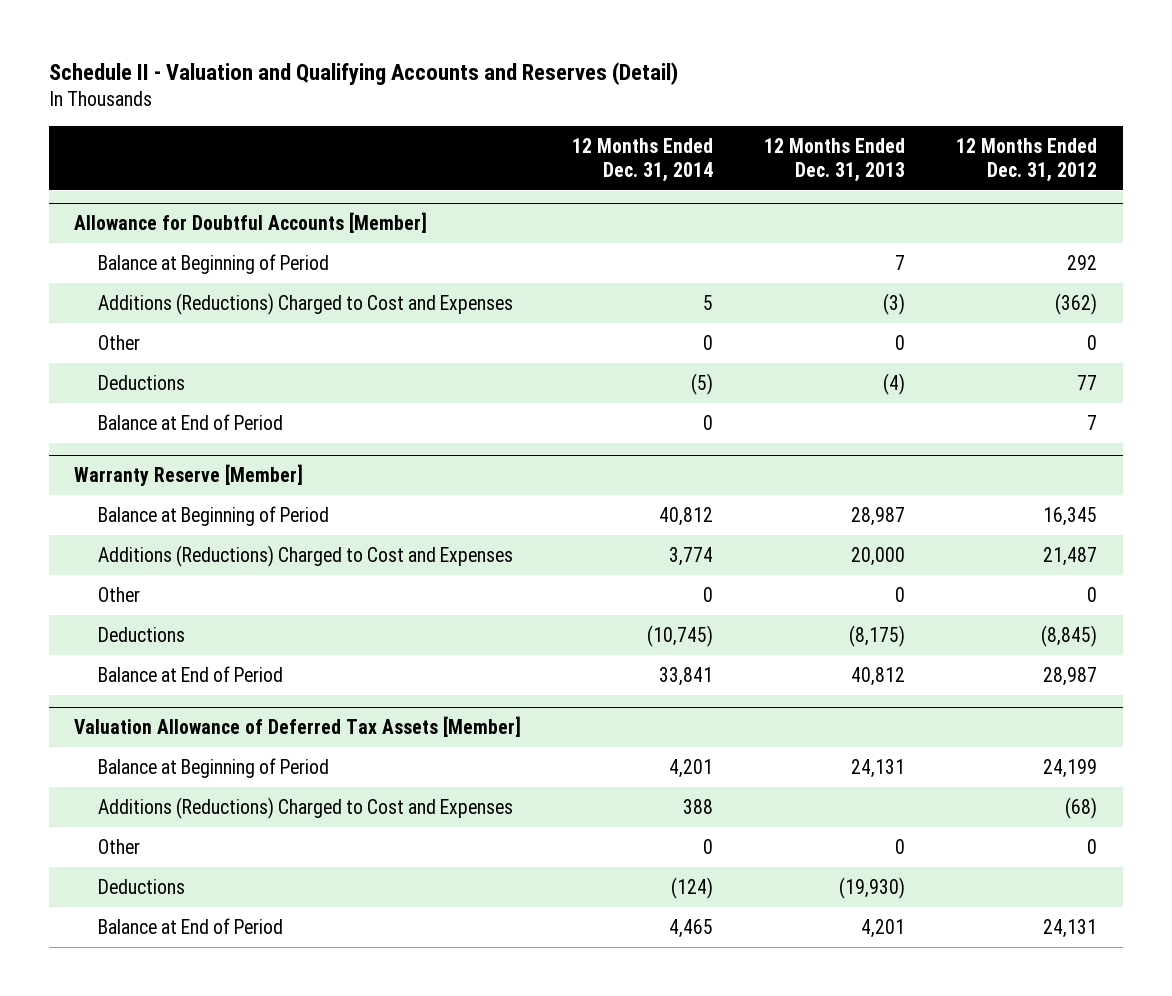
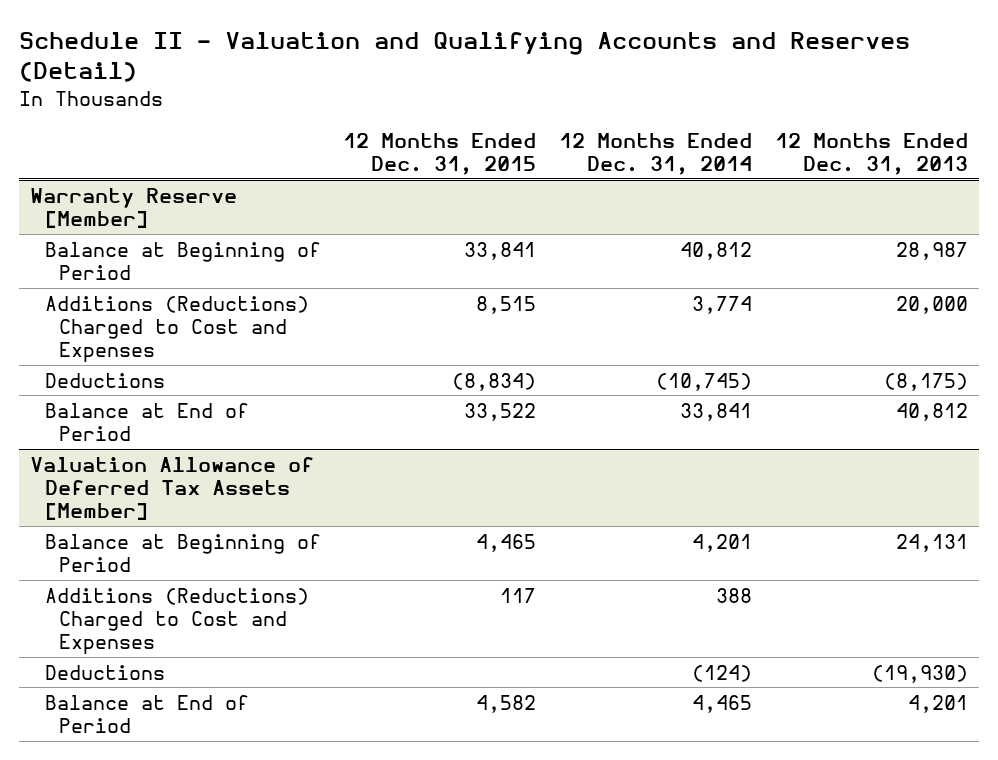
[956,137,1098,182] 12 Months Ended Dec. 31, 2012 -> none
none -> [343,132,537,176] 12 Months Ended Dec. 31, 2015
[74,211,428,233] Allowance for Doubtful Accounts [Member] -> none
[97,253,329,274] Balance at Beginning of Period -> none
[97,292,513,315] Additions (Reductions) Charged to Cost and Expenses -> none
[97,334,140,350] Other -> none
[97,374,185,390] Deductions -> none
[97,413,283,430] Balance at End of Period -> none
[97,586,140,602] Other -> none
[97,838,140,854] Other -> none

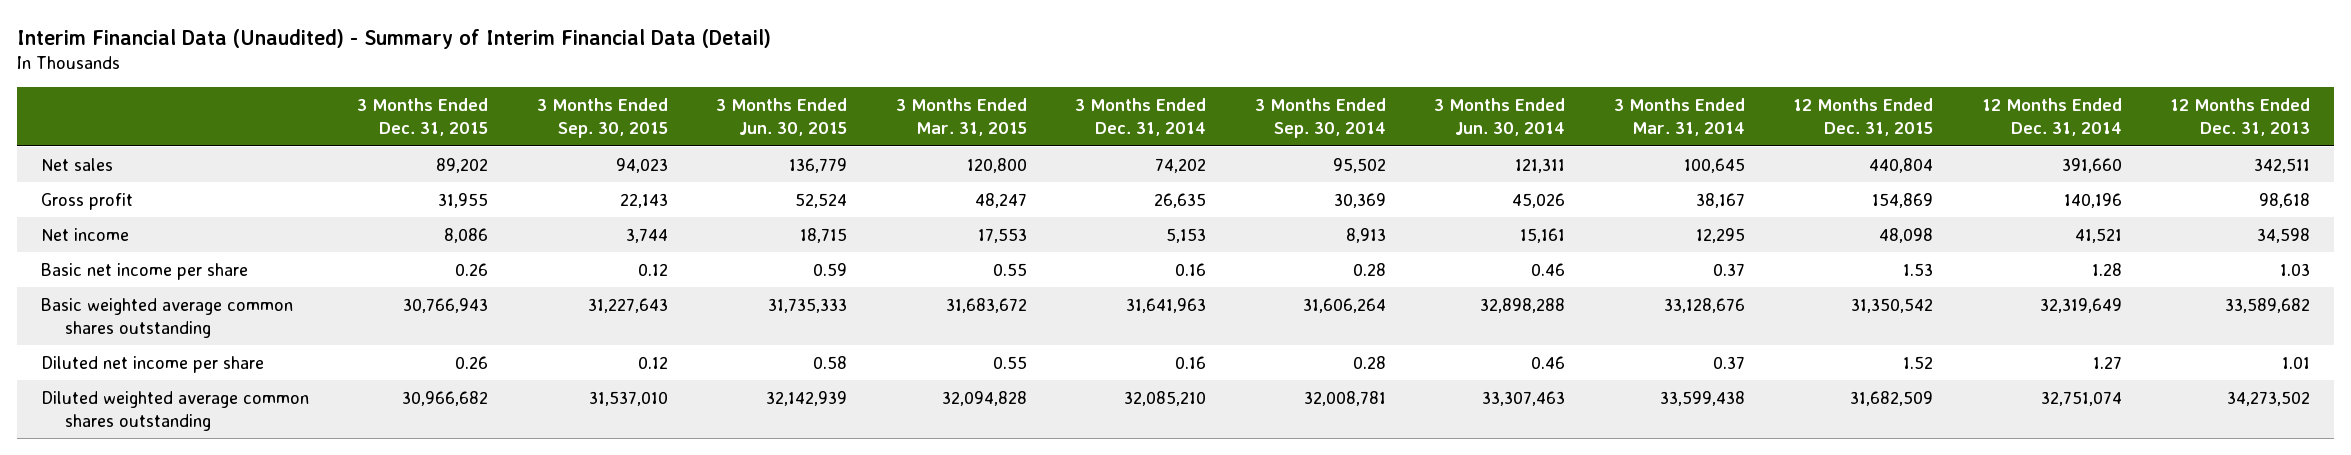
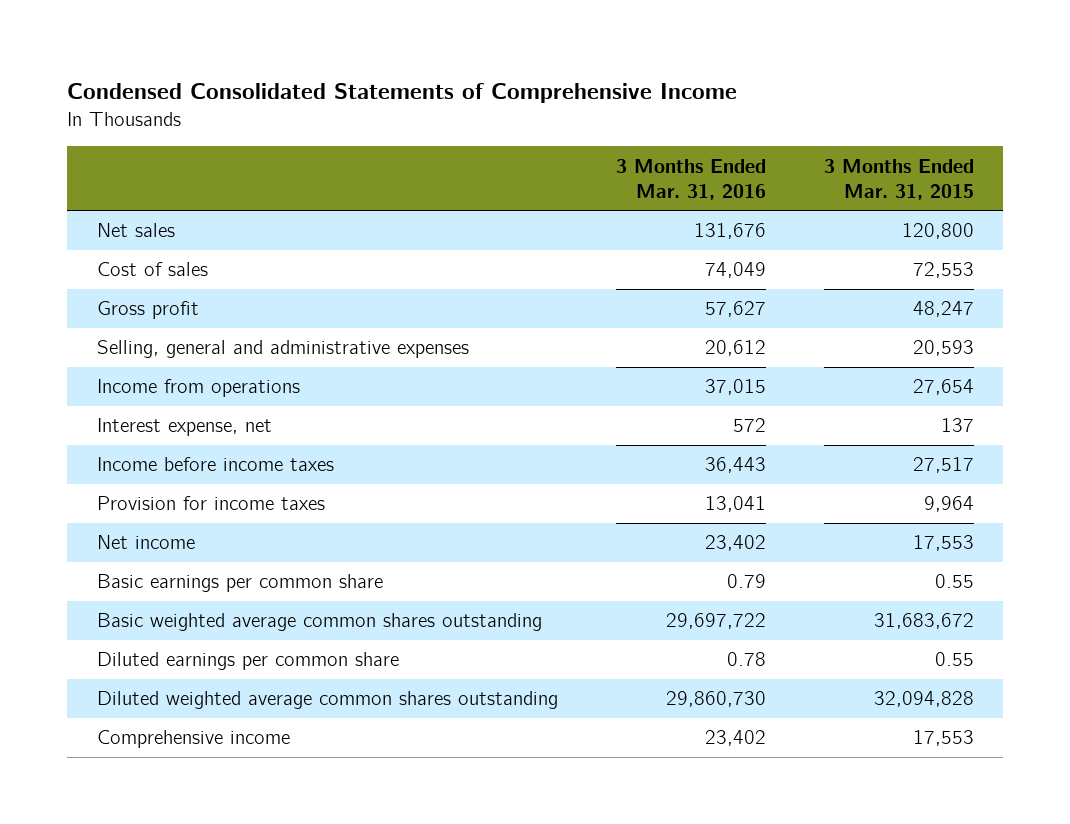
[16,28,771,49] Interim Financial Data (Unaudited) - Summary of Interim Financial Data (Detail) -> [67,82,738,103] Condensed Consolidated Statements of Comprehensive Income
[357,98,489,137] 3 Months Ended Dec. 31, 2015 -> none
[536,98,668,139] 3 Months Ended Sep. 30, 2015 -> none
[716,98,848,137] 3 Months Ended Jun. 30, 2015 -> none
[1075,98,1207,137] 3 Months Ended Dec. 31, 2014 -> none
[1254,98,1386,139] 3 Months Ended Sep. 30, 2014 -> none
[1434,98,1566,137] 3 Months Ended Jun. 30, 2014 -> none
[1613,98,1745,137] 3 Months Ended Mar. 31, 2014 -> none
[1793,98,1934,137] 12 Months Ended Dec. 31, 2015 -> none
[1981,98,2122,137] 12 Months Ended Dec. 31, 2014 -> none
[2170,98,2311,137] 12 Months Ended Dec. 31, 2013 -> none
none -> [615,158,766,200] 3 Months Ended Mar. 31, 2016
none -> [96,262,208,277] Cost of sales
none -> [96,340,469,359] Selling, general and administrative expenses
none -> [96,379,300,398] Income from operations
none -> [96,418,272,437] Interest expense, net
none -> [96,457,334,472] Income before income taxes
none -> [96,496,325,511] Provision for income taxes
[40,262,248,280] Basic net income per share -> [96,574,383,593] Basic earnings per common share
[40,355,264,373] Diluted net income per share -> [96,652,399,671] Diluted earnings per common share
none -> [96,730,290,749] Comprehensive income

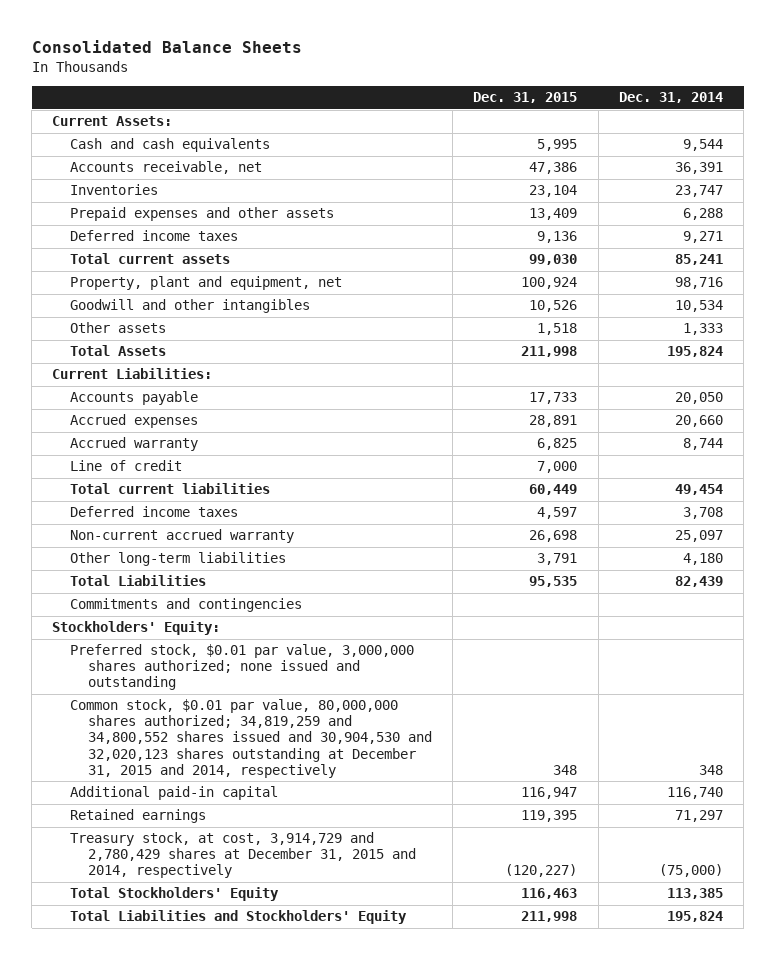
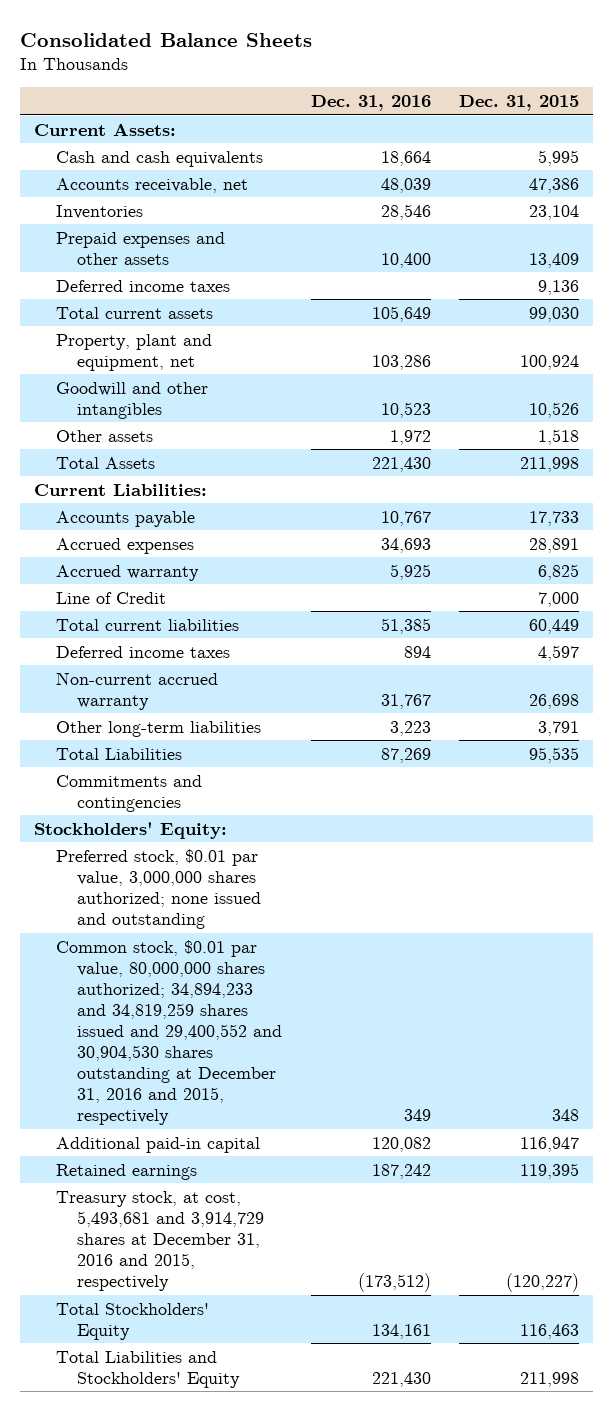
[618,92,723,104] Dec. 31, 2014 -> none
none -> [310,95,431,112] Dec. 31, 2016
[70,460,183,472] Line of credit -> [55,591,166,604] Line of Credit
[70,699,432,778] Common stock, $0.01 par value, 80,000,000 shares authorized; 34,819,259 and 34,800,552 shares issued and 30,904,530 and 32,020,123 shares outstanding at December 31, 2015 and 2014, respectively -> [55,939,283,1125] Common stock, $0.01 par value, 80,000,000 shares authorized; 34,894,233 and 34,819,259 shares issued and 29,400,552 and 30,904,530 shares outstanding at December 31, 2016 and 2015, respectively
[70,832,416,879] Treasury stock, at cost, 3,914,729 and 2,780,429 shares at December 31, 2015 and 2014, respectively -> [55,1190,265,1291] Treasury stock, at cost, 5,493,681 and 3,914,729 shares at December 31, 2016 and 2015, respectively

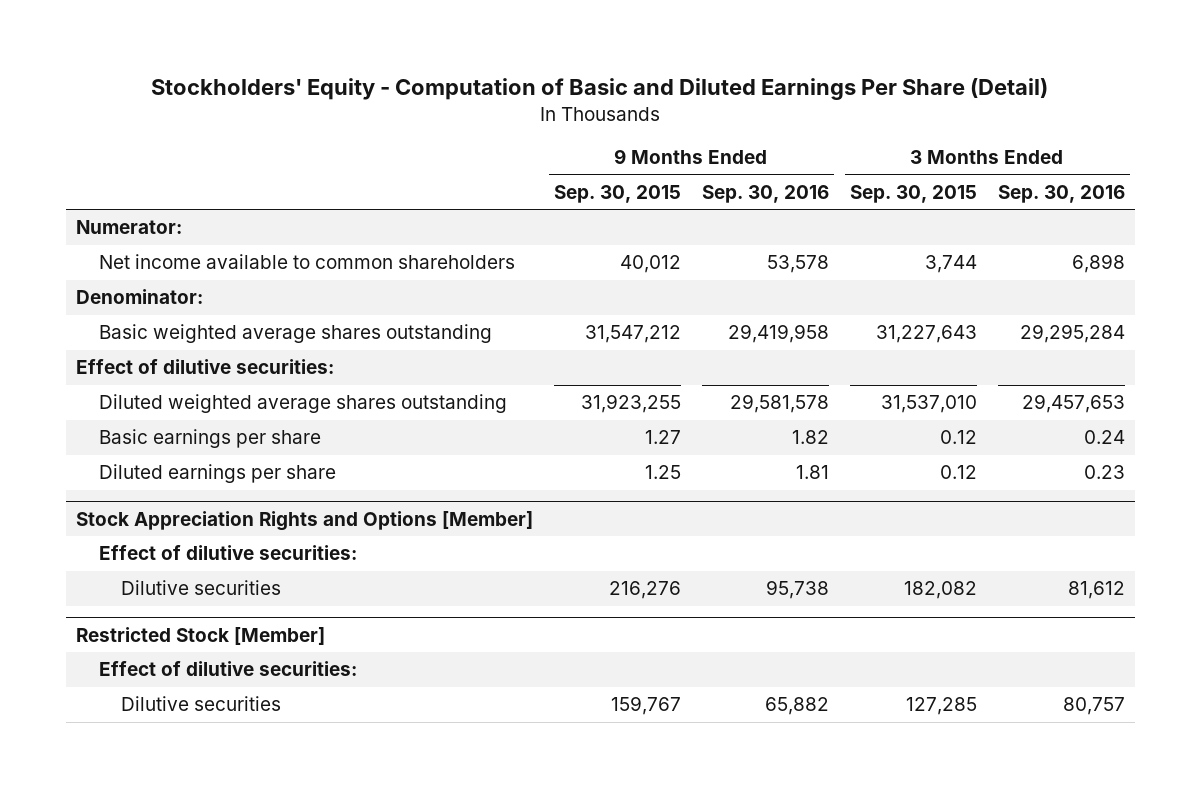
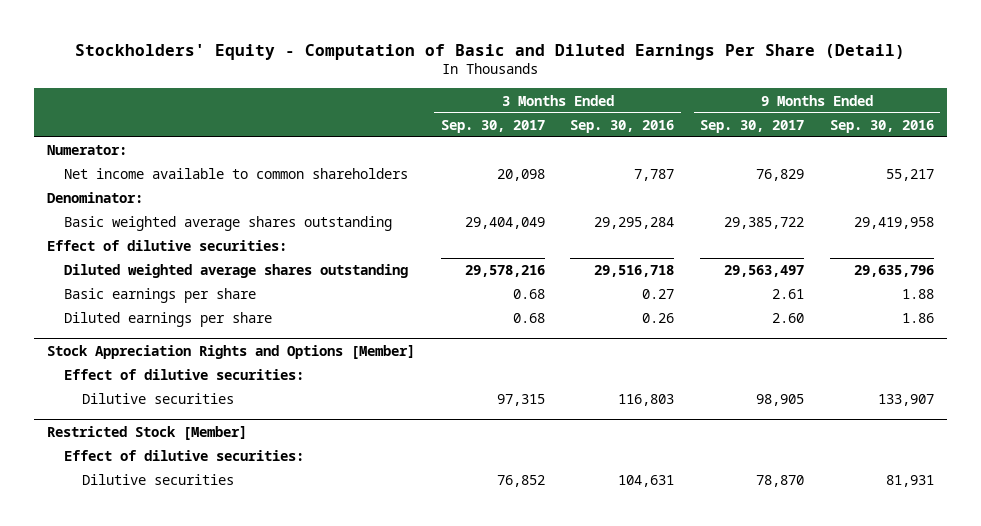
[553,184,681,203] Sep. 30, 2015 -> none
[849,184,977,203] Sep. 30, 2015 -> none
none -> [440,119,545,133] Sep. 30, 2017
none -> [700,119,805,133] Sep. 30, 2017
[766,255,829,274] 53,578 -> [885,169,934,182] 55,217
[1071,254,1125,274] 6,898 -> [634,169,675,182] 7,787
[729,394,829,414] 29,581,578 -> [853,265,934,278] 29,635,796
[1021,394,1125,414] 29,457,653 -> [594,265,675,278] 29,516,718
[791,430,829,445] 1.82 -> [901,289,934,300] 1.88
[1083,430,1125,445] 0.24 -> [642,289,675,300] 0.27
[795,465,829,480] 1.81 -> [901,313,934,324] 1.86
[1083,465,1125,480] 0.23 -> [642,313,675,324] 0.26
[765,580,829,600] 95,738 -> [877,394,934,407] 133,907
[1067,581,1125,600] 81,612 -> [618,394,675,407] 116,803
[764,697,829,716] 65,882 -> [885,475,934,488] 81,931
[1062,697,1125,716] 80,757 -> [618,475,675,488] 104,631

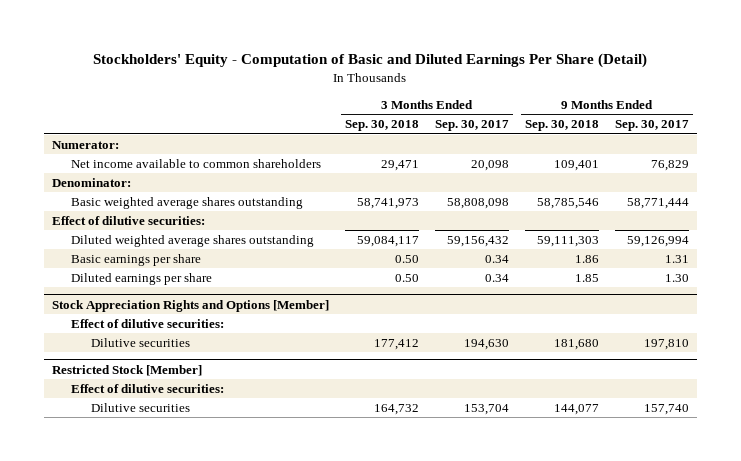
[570,119,675,133] Sep. 30, 2016 -> none
[829,119,934,133] Sep. 30, 2016 -> none
none -> [344,120,419,132] Sep. 30, 2018
none -> [524,120,599,132] Sep. 30, 2018
[464,217,545,230] 29,404,049 -> [446,197,509,209] 58,808,098
[724,217,805,230] 29,385,722 -> [626,197,689,209] 58,771,444
[464,265,545,278] 29,578,216 -> [446,235,509,247] 59,156,432
[724,265,805,278] 29,563,497 -> [626,235,689,247] 59,126,994
[512,289,545,300] 0.68 -> [484,254,509,263] 0.34
[772,289,805,300] 2.61 -> [664,254,689,263] 1.31
[512,313,545,324] 0.68 -> [484,273,509,282] 0.34
[772,313,805,324] 2.60 -> [664,273,689,282] 1.30
[496,394,545,407] 97,315 -> [463,338,509,350] 194,630
[756,394,805,407] 98,905 -> [643,338,689,350] 197,810
[496,475,545,488] 76,852 -> [463,403,509,415] 153,704
[756,475,805,488] 78,870 -> [643,403,689,415] 157,740

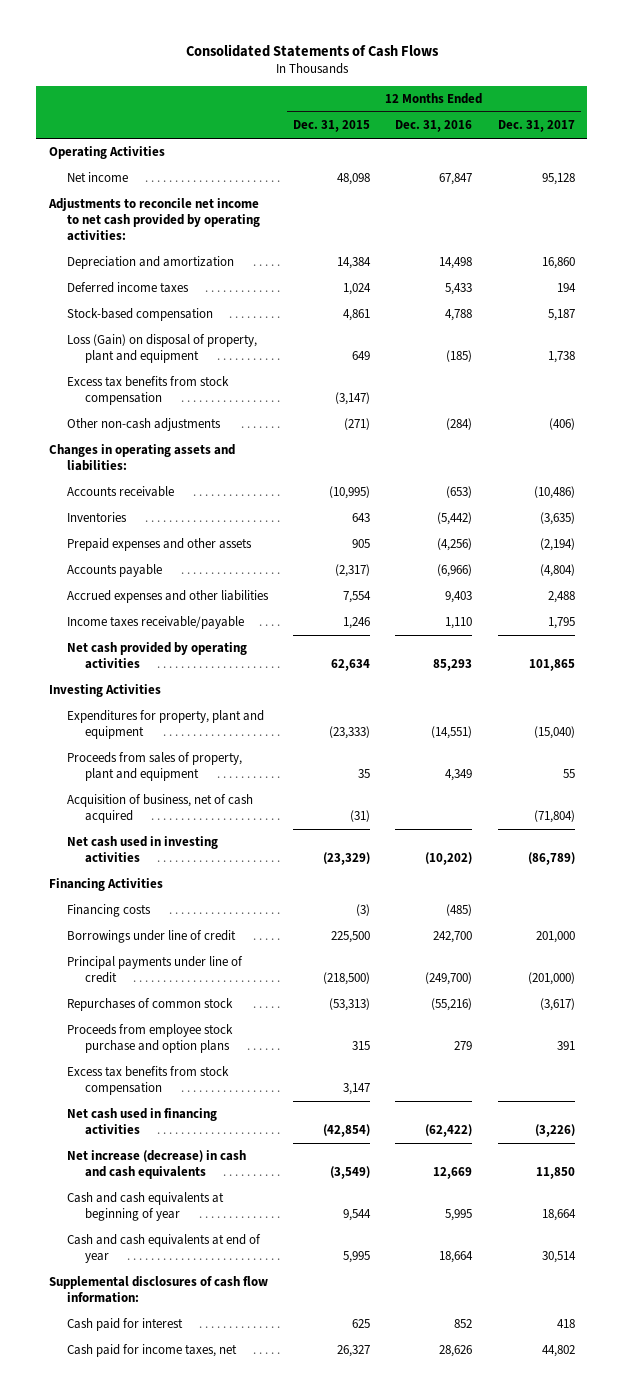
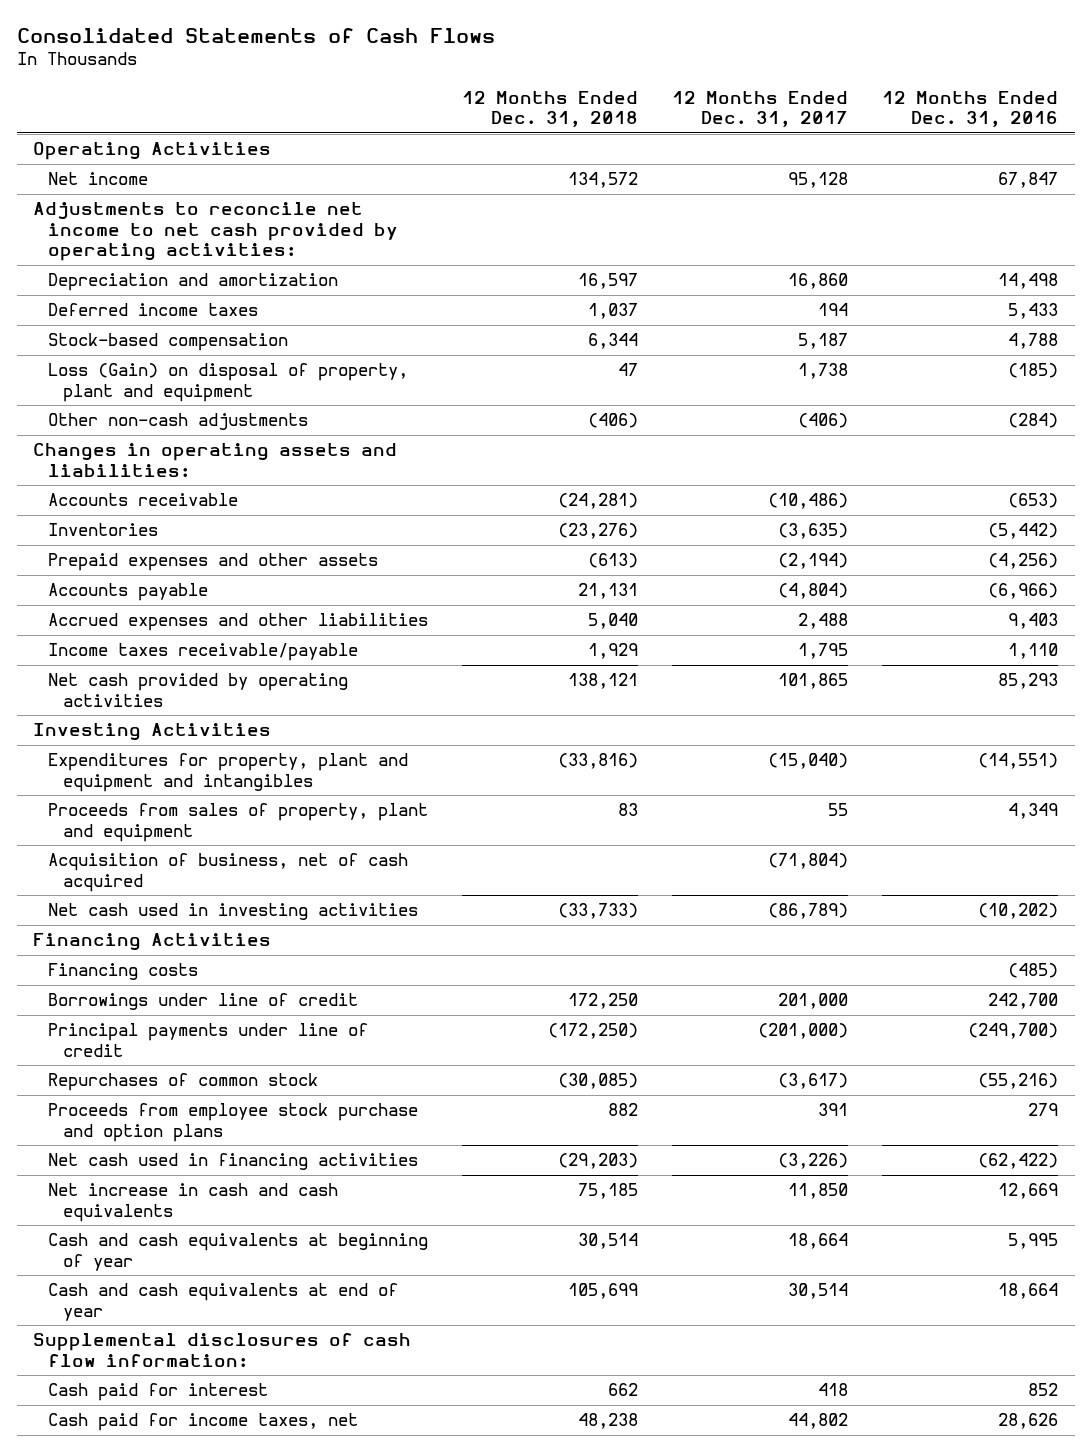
[292,120,370,133] Dec. 31, 2015 -> none
none -> [462,90,639,128] 12 Months Ended Dec. 31, 2018
[66,376,229,406] Excess tax benefits from stock compensation -> none
[66,710,264,740] Expenditures for property, plant and equipment -> [48,753,409,792] Expenditures for property, plant and equipment and intangibles
[66,1066,229,1096] Excess tax benefits from stock compensation -> none
[66,1150,246,1180] Net increase (decrease) in cash and cash equivalents -> [48,1183,339,1222] Net increase in cash and cash equivalents

